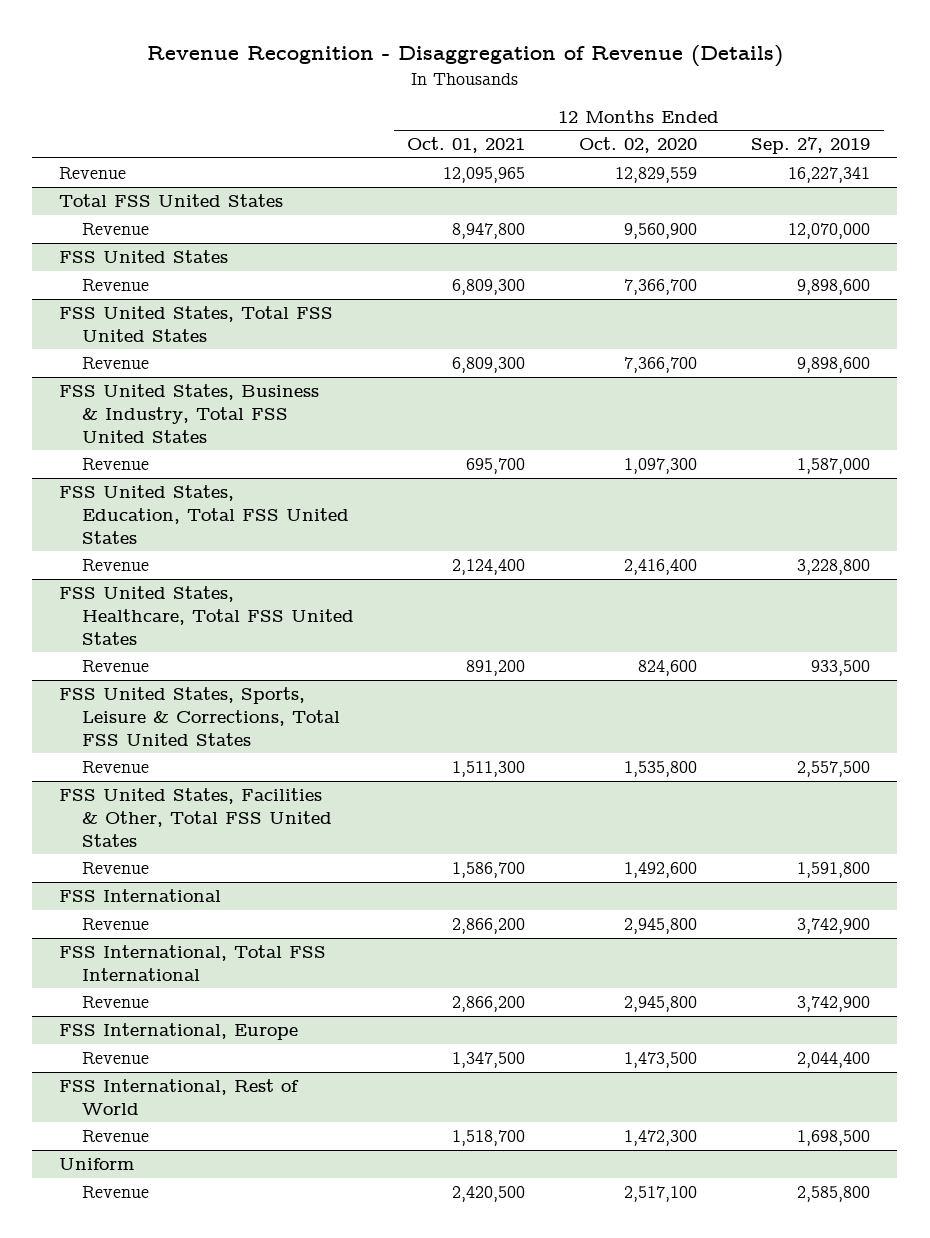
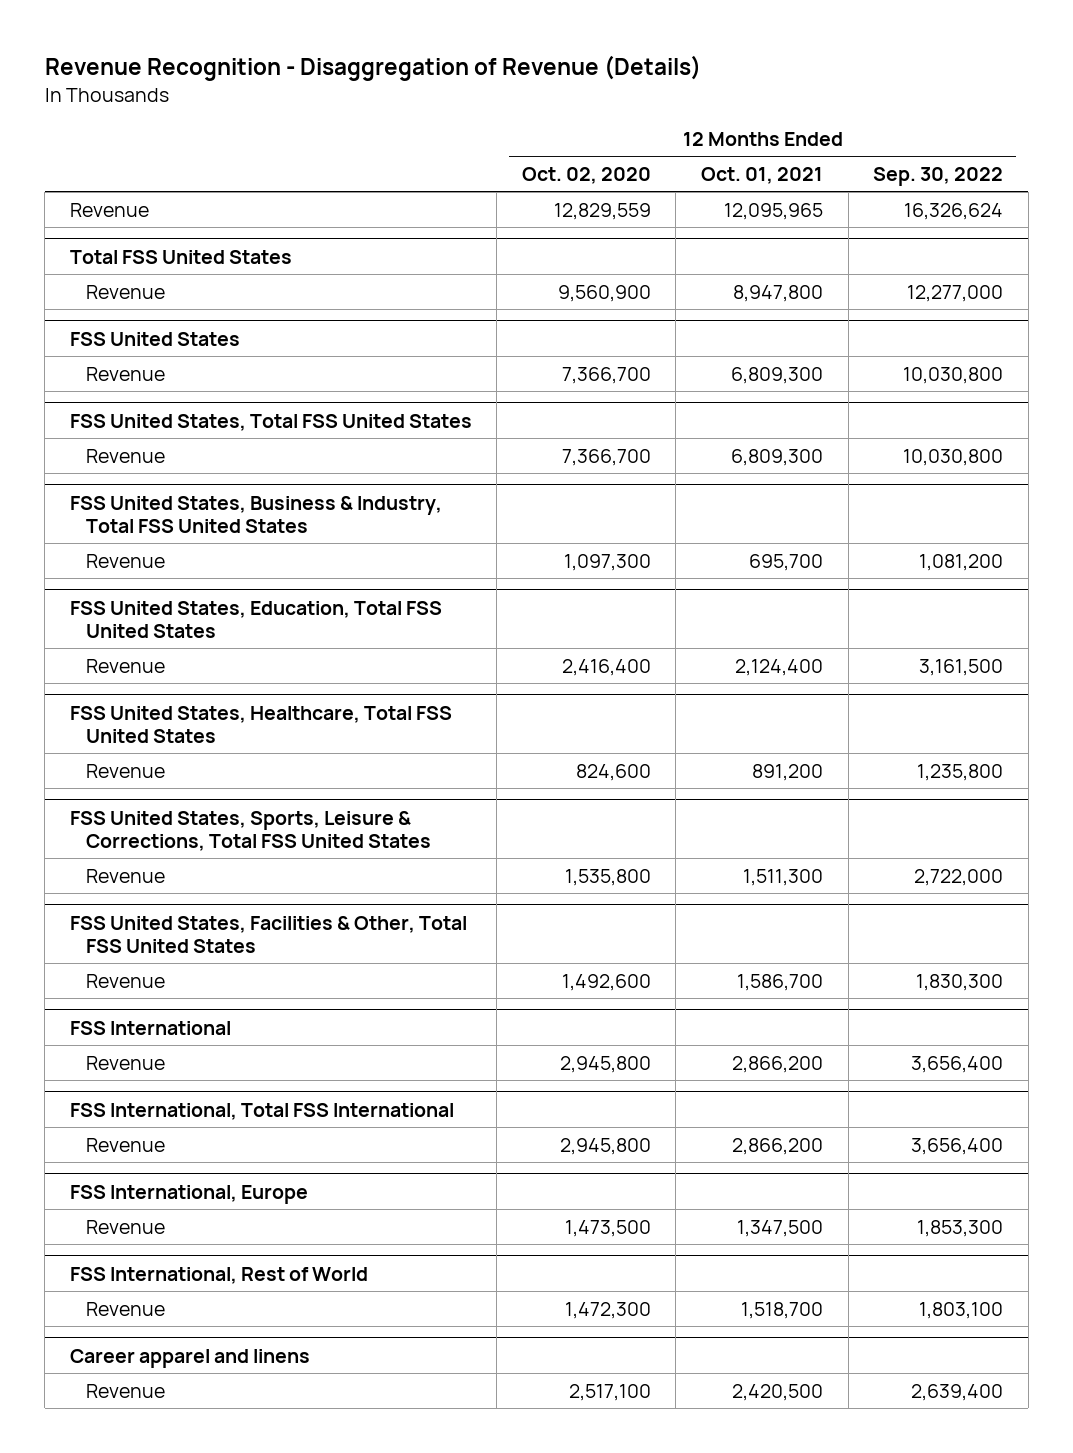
[751,137,871,155] Sep. 27, 2019 -> none
none -> [873,167,1004,187] Sep. 30, 2022
[59,1158,135,1171] Uniform -> [69,1348,310,1368] Career apparel and linens

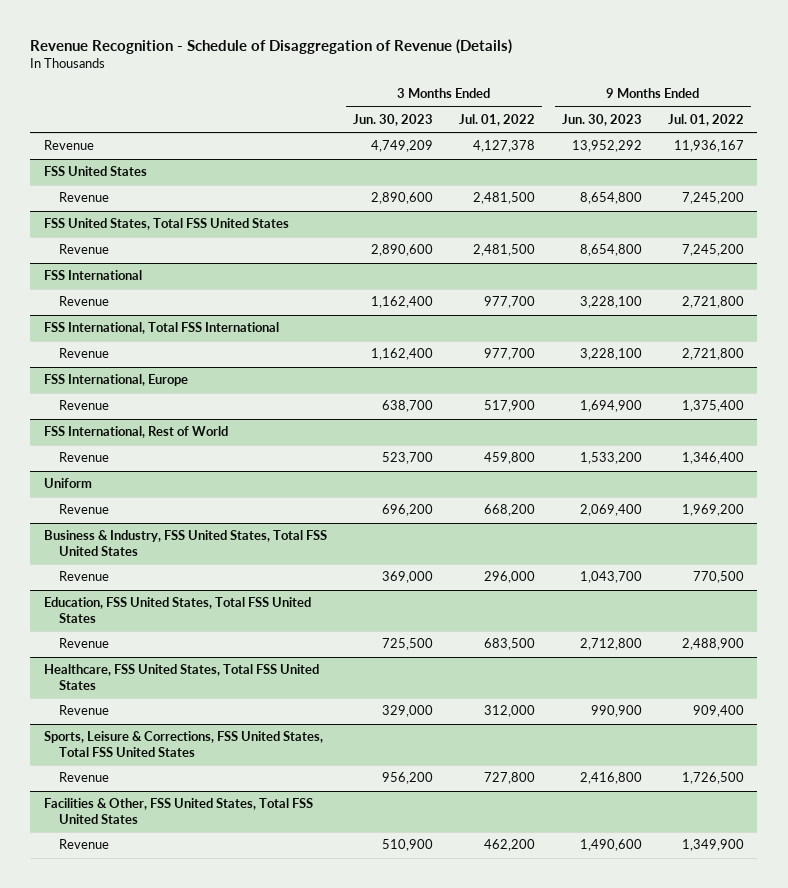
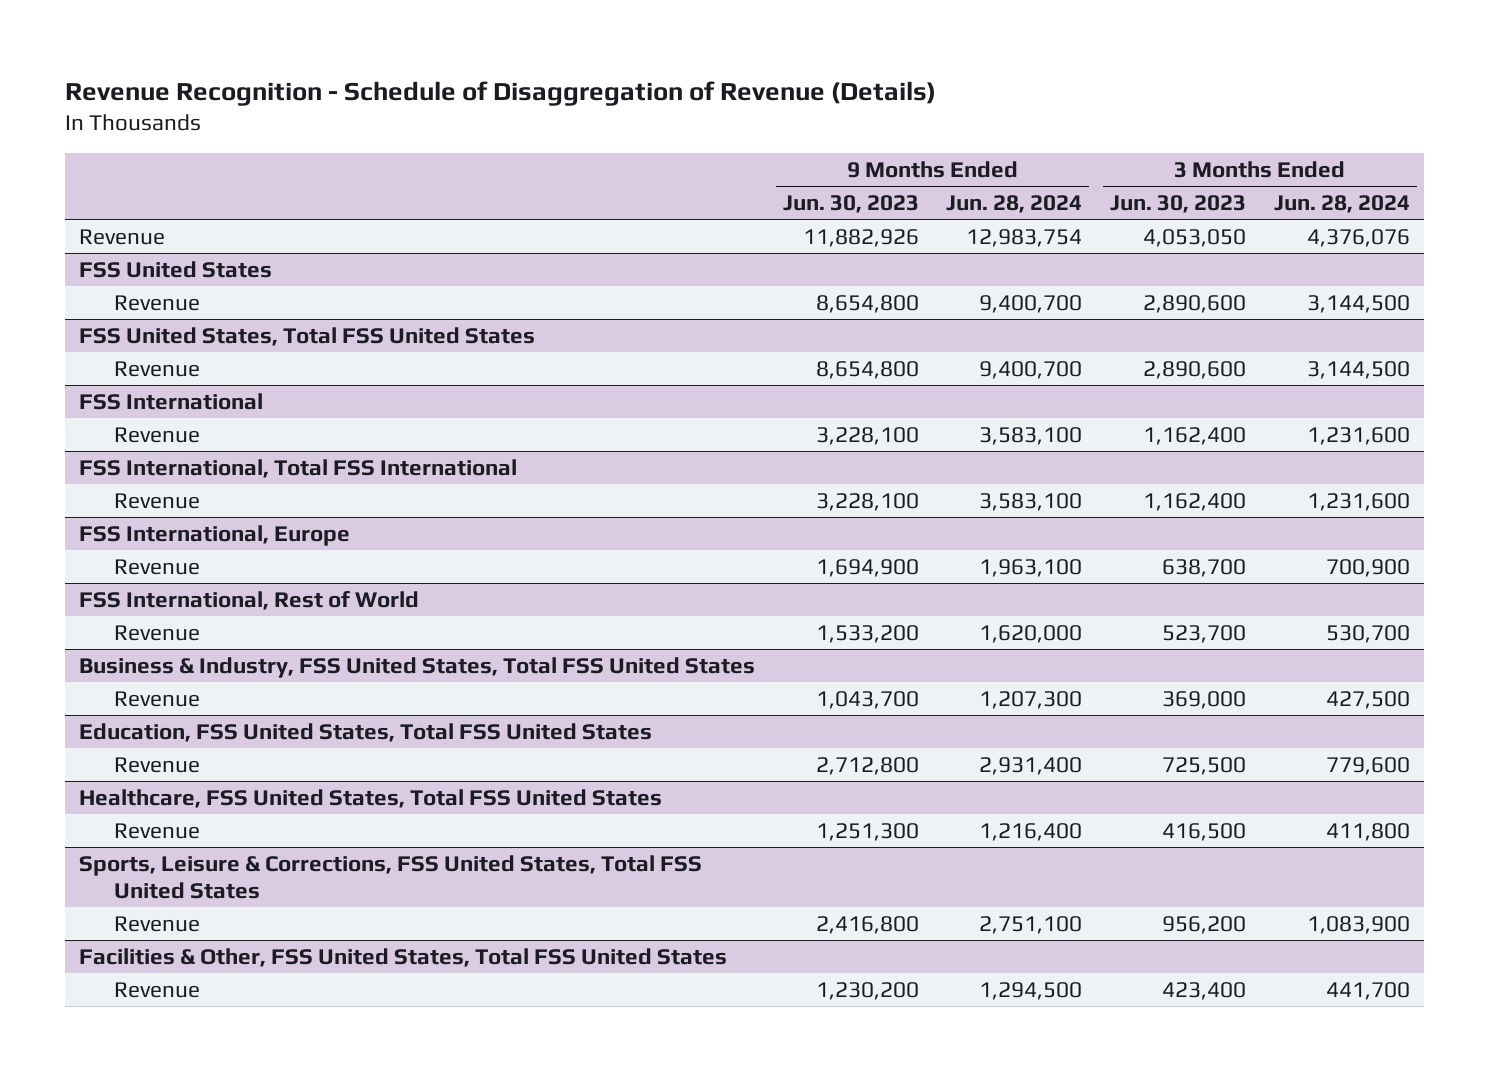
[459,114,536,127] Jul. 01, 2022 -> none
[668,114,745,127] Jul. 01, 2022 -> none
none -> [946,195,1083,214] Jun. 28, 2024
none -> [1273,195,1410,214] Jun. 28, 2024
[371,140,434,153] 4,749,209 -> [1143,228,1247,247] 4,053,050
[571,140,642,153] 13,952,292 -> [802,228,919,247] 11,882,926
[43,478,92,489] Uniform -> none
[58,504,109,515] Revenue -> none
[382,705,434,718] 329,000 -> [1162,822,1247,841] 416,500
[590,705,642,718] 990,900 -> [815,822,919,841] 1,251,300
[382,839,434,852] 510,900 -> [1162,981,1247,1000] 423,400
[579,839,642,852] 1,490,600 -> [815,981,919,1000] 1,230,200

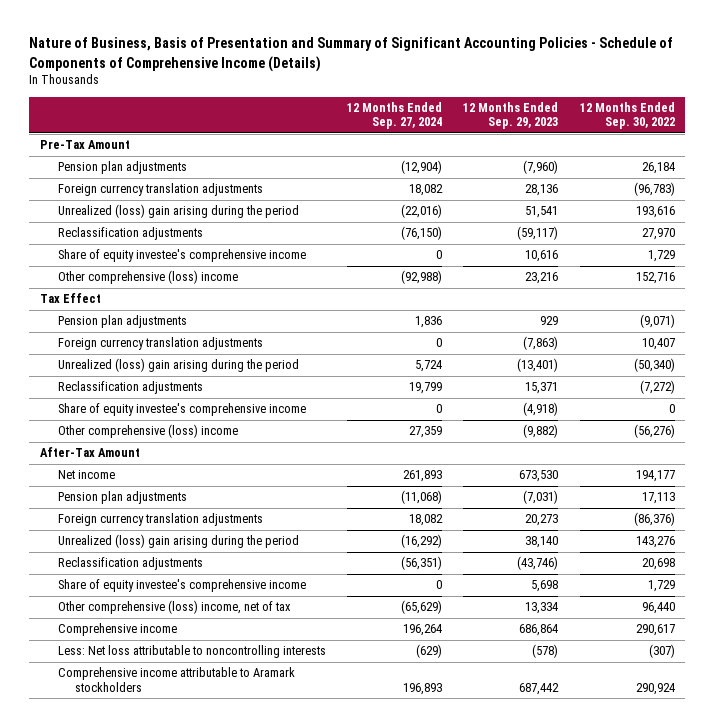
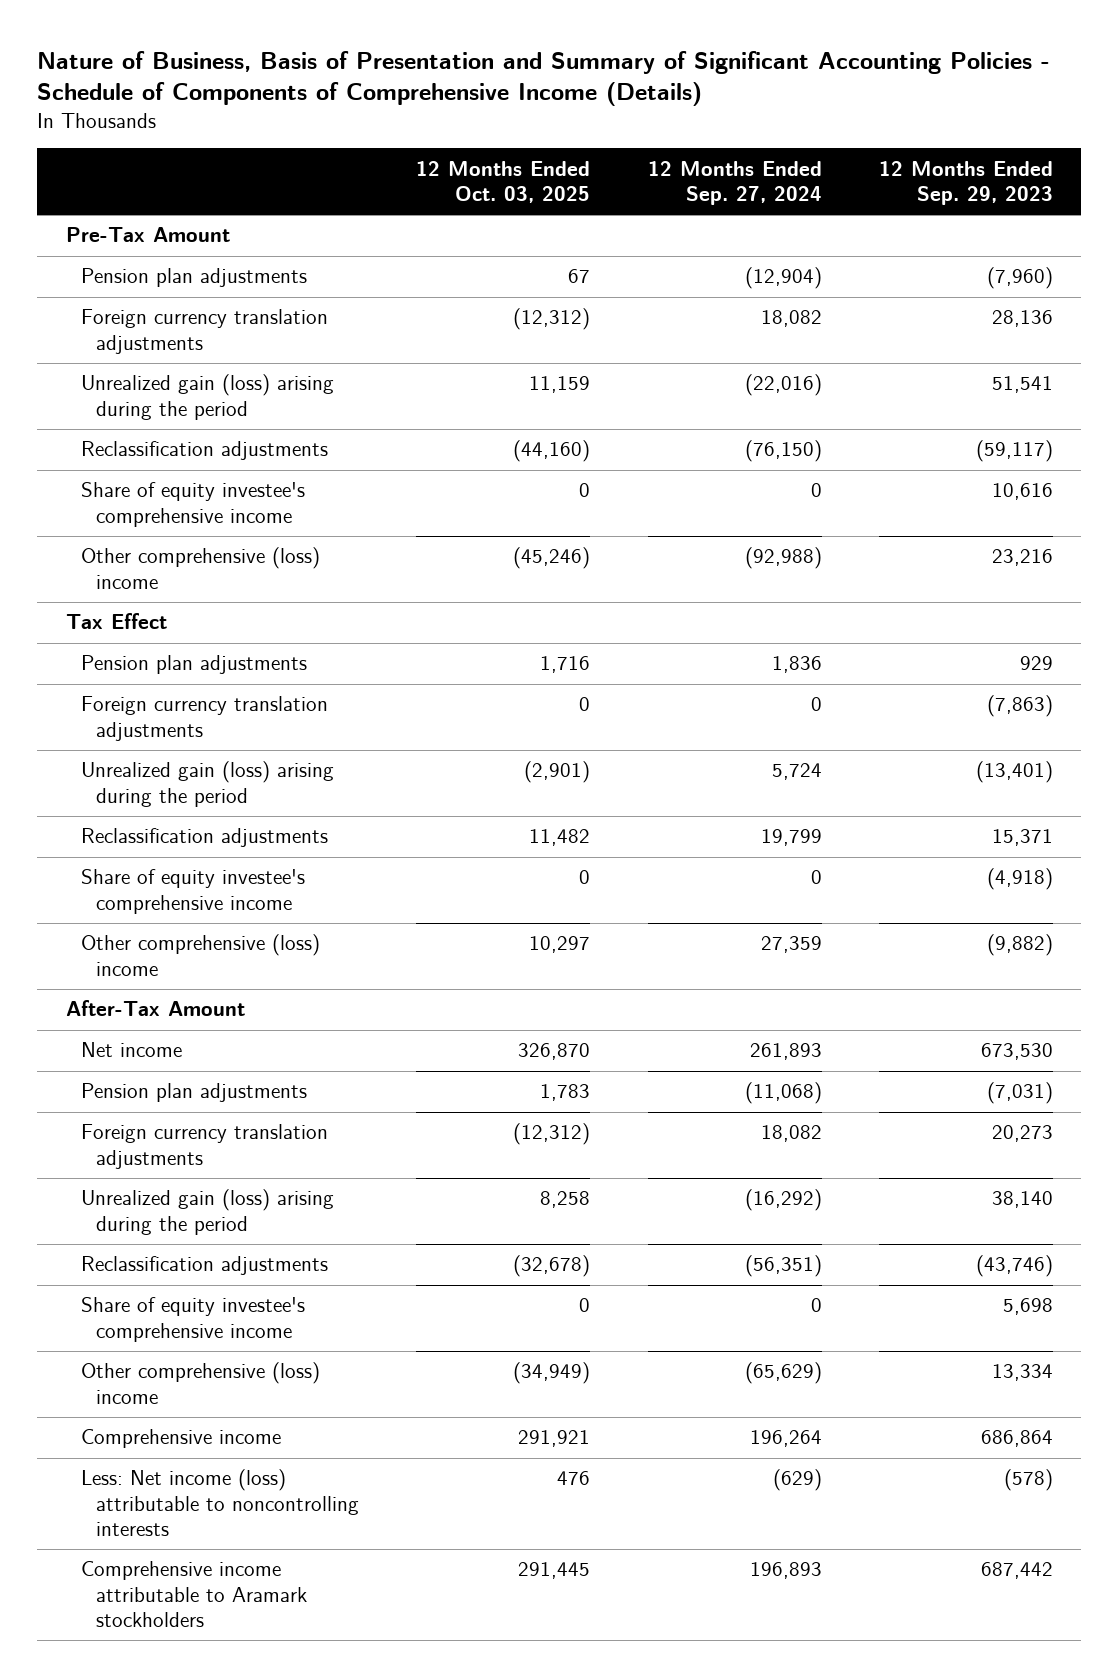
[579,101,675,130] 12 Months Ended Sep. 30, 2022 -> none
none -> [416,160,591,203] 12 Months Ended Oct. 03, 2025
[57,204,299,219] Unrealized (loss) gain arising during the period -> [80,374,334,420] Unrealized gain (loss) arising during the period
[57,358,299,373] Unrealized (loss) gain arising during the period -> [80,761,334,807] Unrealized gain (loss) arising during the period
[57,534,299,549] Unrealized (loss) gain arising during the period -> [80,1189,334,1235] Unrealized gain (loss) arising during the period
[57,600,291,615] Other comprehensive (loss) income, net of tax -> [80,1362,320,1404] Other comprehensive (loss) income
[57,645,326,659] Less: Net loss attributable to noncontrolling interests -> [80,1469,360,1536] Less: Net income (loss) attributable to noncontrolling interests

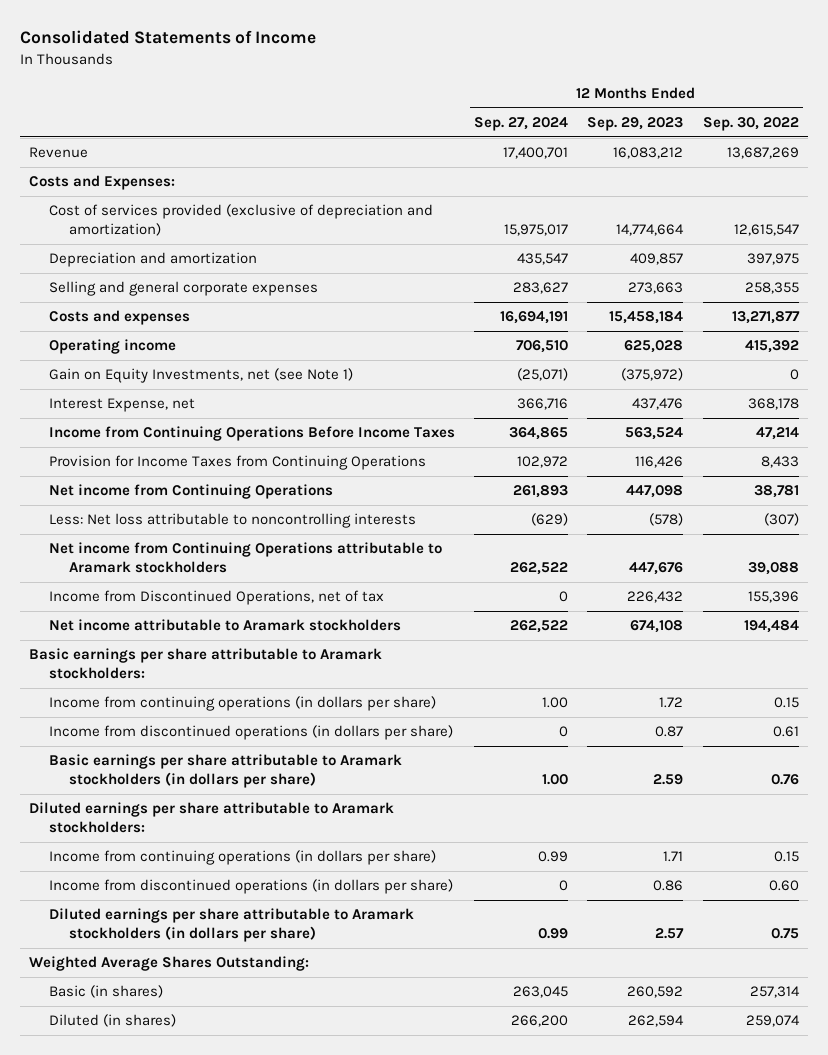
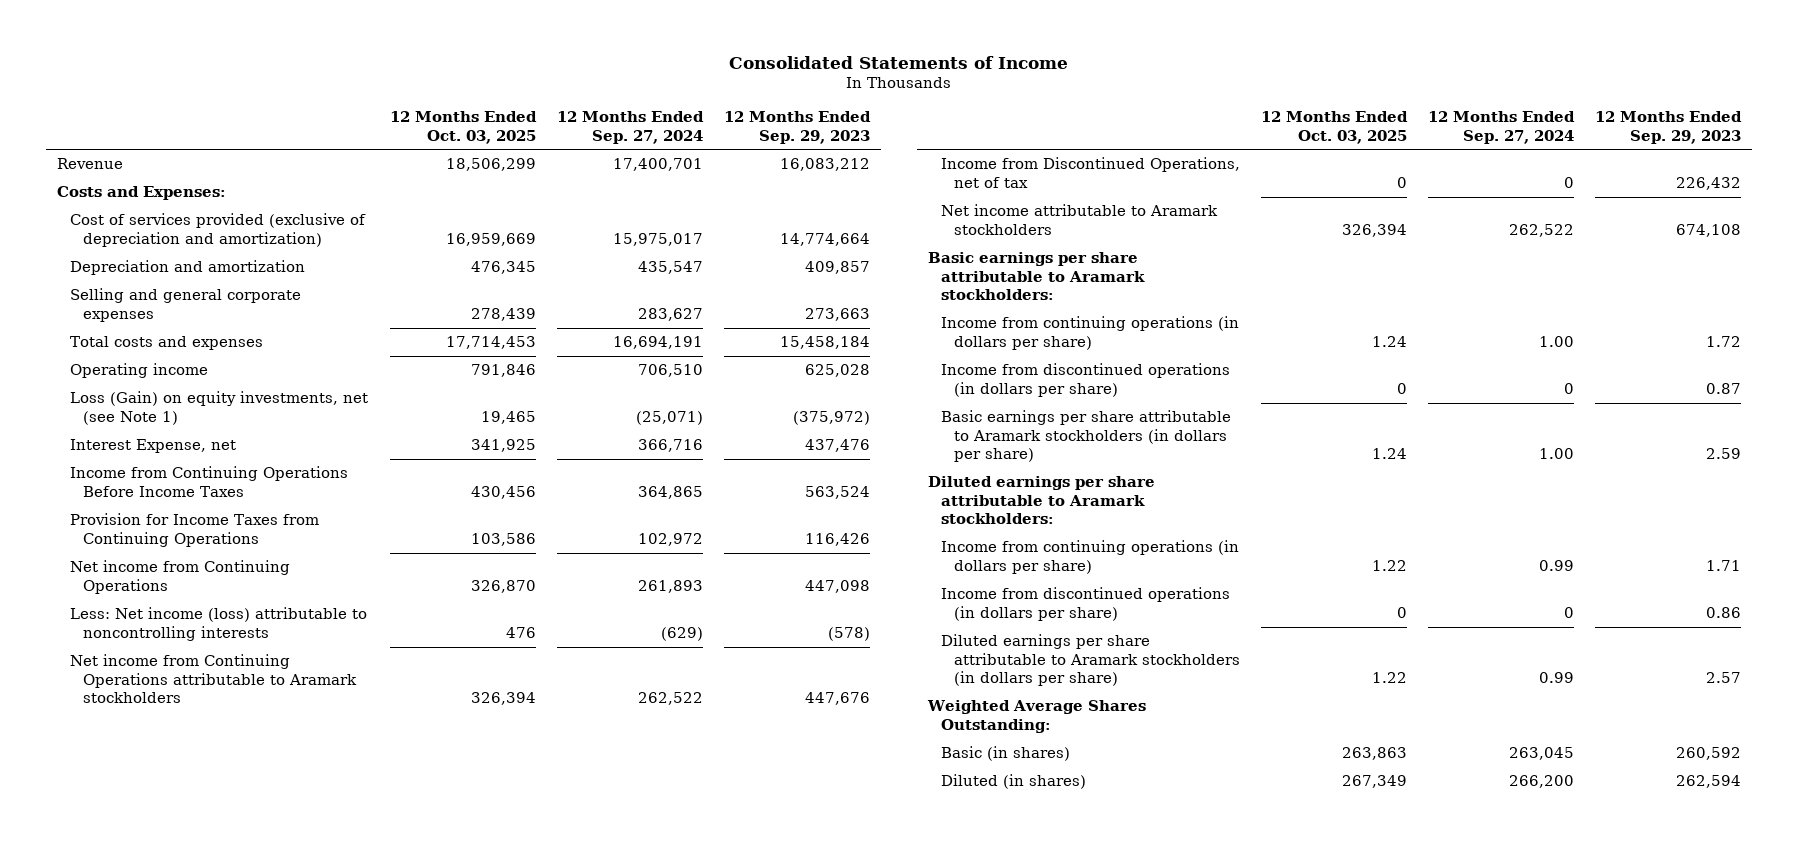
[702,117,799,132] Sep. 30, 2022 -> none
none -> [390,111,538,144] 12 Months Ended Oct. 03, 2025
[49,310,191,326] Costs and expenses -> [69,336,263,351] Total costs and expenses
[49,368,354,384] Gain on Equity Investments, net (see Note 1) -> [69,391,368,425] Loss (Gain) on equity investments, net (see Note 1)
[49,513,417,529] Less: Net loss attributable to noncontrolling interests -> [69,607,367,641] Less: Net income (loss) attributable to noncontrolling interests

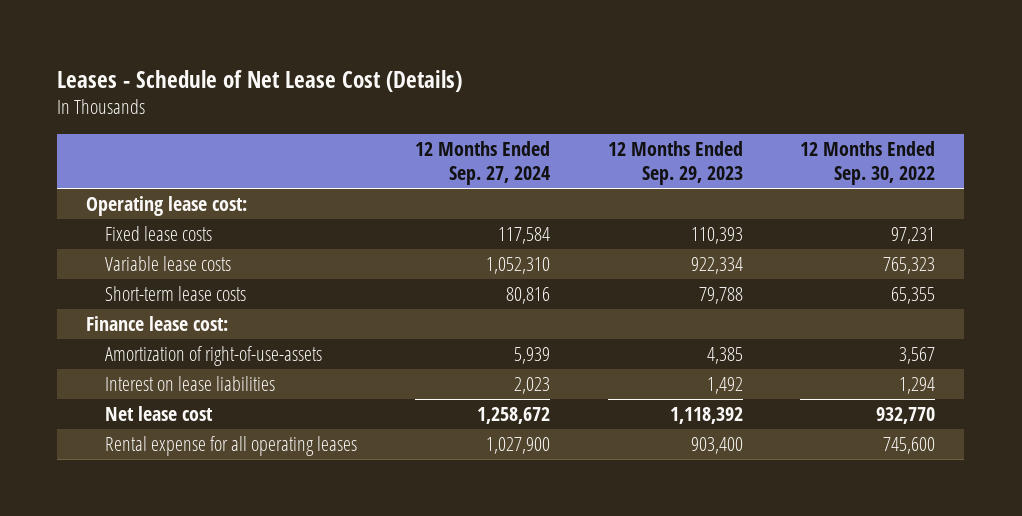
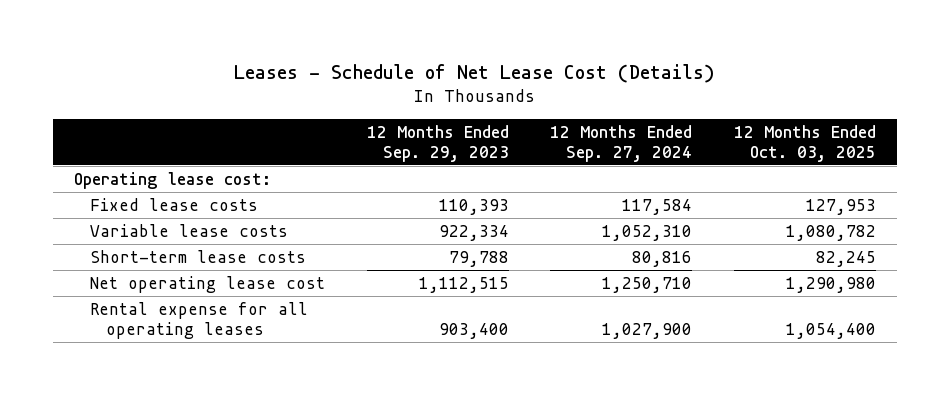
[800,140,936,185] 12 Months Ended Sep. 30, 2022 -> none
none -> [734,124,877,162] 12 Months Ended Oct. 03, 2025
[86,316,229,332] Finance lease cost: -> none
[105,346,323,367] Amortization of right-of-use-assets -> none
[105,376,276,392] Interest on lease liabilities -> none
[105,406,214,422] Net lease cost -> [89,275,325,293] Net operating lease cost
[476,407,550,425] 1,258,672 -> [602,276,693,293] 1,250,710
[669,407,743,425] 1,118,392 -> [418,276,509,293] 1,112,515

